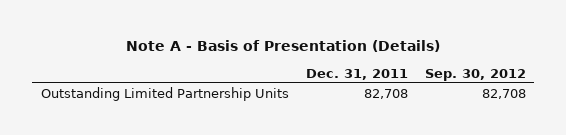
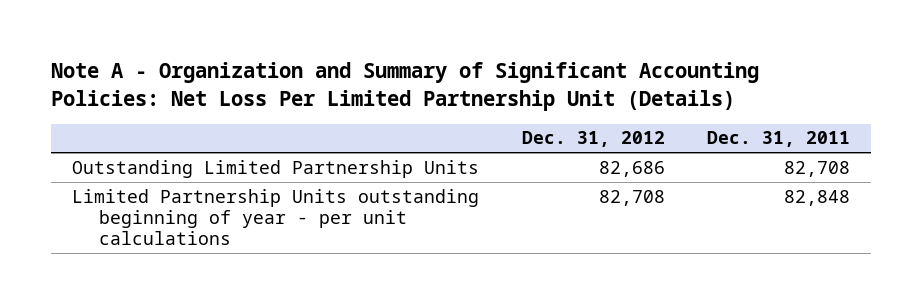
[126,40,441,53] Note A - Basis of Presentation (Details) -> [50,62,759,111] Note A - Organization and Summary of Significant Accounting Policies: Net Loss Per Limited Partnership Unit (Details)
[424,68,526,81] Sep. 30, 2012 -> none
none -> [521,131,665,148] Dec. 31, 2012
none -> [72,188,480,246] Limited Partnership Units outstanding beginning of year - per unit calculations

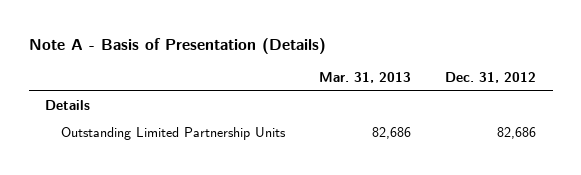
[50,62,759,111] Note A - Organization and Summary of Significant Accounting Policies: Net Loss Per Limited Partnership Unit (Details) -> [28,38,326,55] Note A - Basis of Presentation (Details)
[707,131,851,148] Dec. 31, 2011 -> none
none -> [319,72,412,84] Mar. 31, 2013
none -> [45,100,91,111] Details
[72,188,480,246] Limited Partnership Units outstanding beginning of year - per unit calculations -> none

